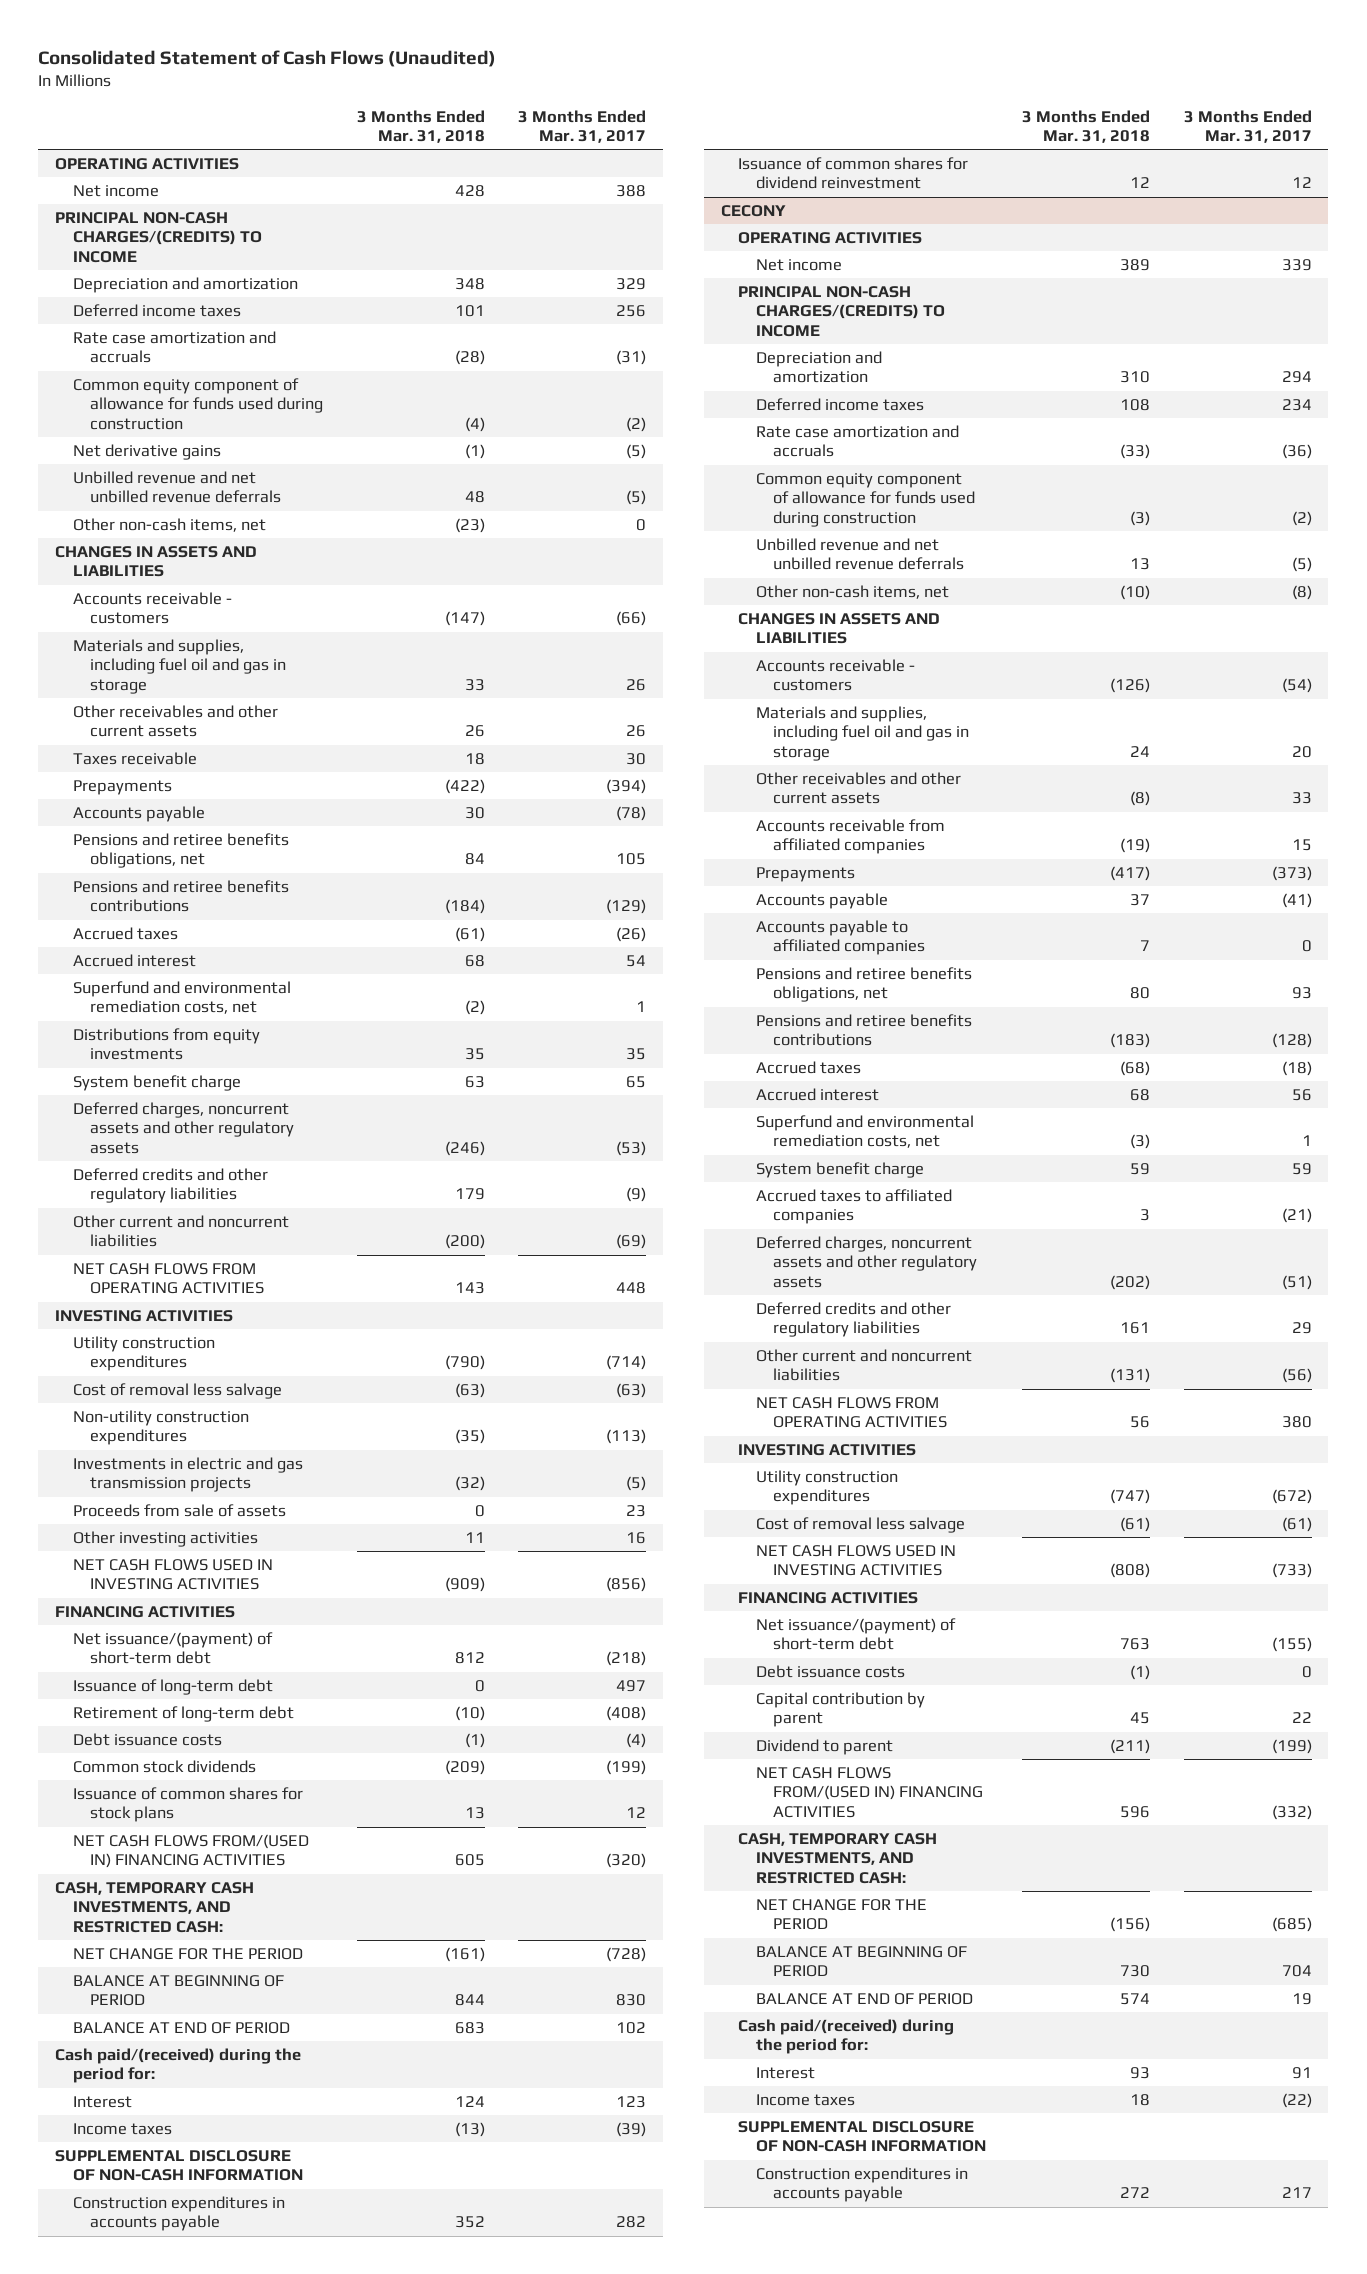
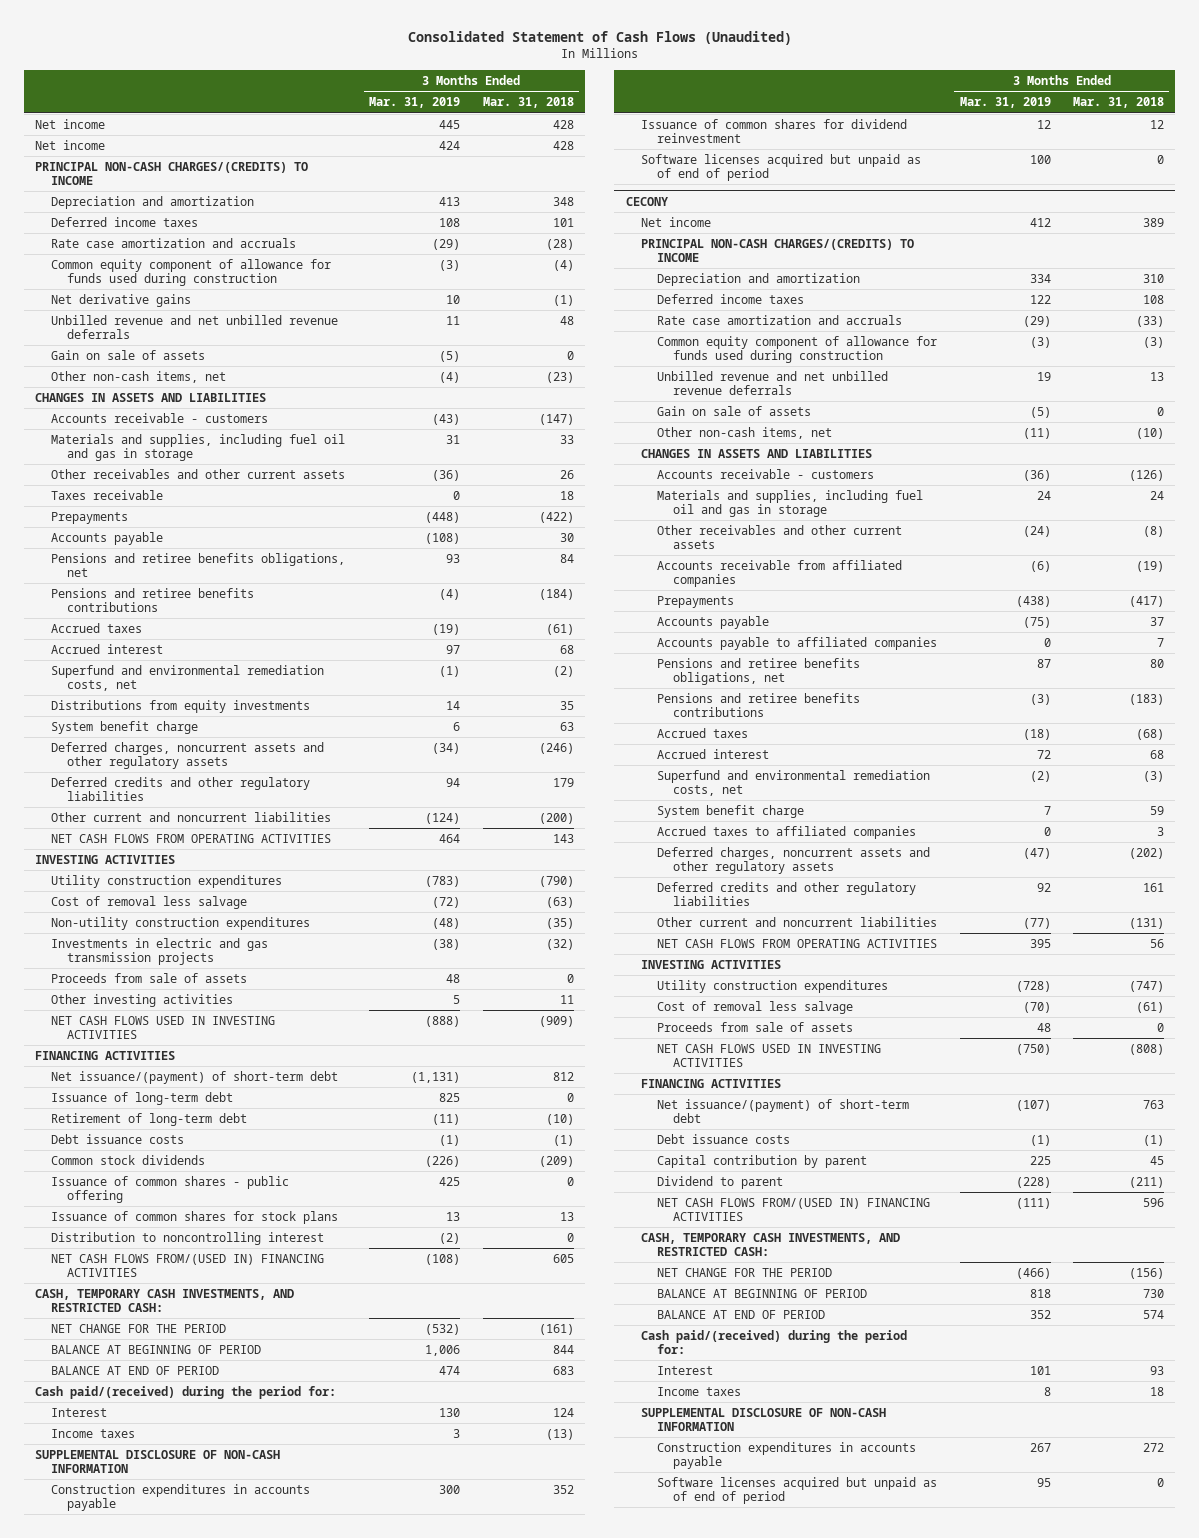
[518,109,647,144] 3 Months Ended Mar. 31, 2017 -> none
none -> [369,97,461,109] Mar. 31, 2019
[55,158,240,171] OPERATING ACTIVITIES -> none
none -> [35,139,106,150] Net income
none -> [51,349,206,360] Gain on sale of assets
none -> [51,1175,290,1203] Issuance of common shares - public offering
none -> [51,1231,325,1245] Distribution to noncontrolling interest
none -> [641,153,922,181] Software licenses acquired but unpaid as of end of period
[738,232,923,245] OPERATING ACTIVITIES -> none
none -> [657,405,812,416] Gain on sale of assets
none -> [657,1021,854,1032] Proceeds from sale of assets
none -> [657,1476,938,1504] Software licenses acquired but unpaid as of end of period

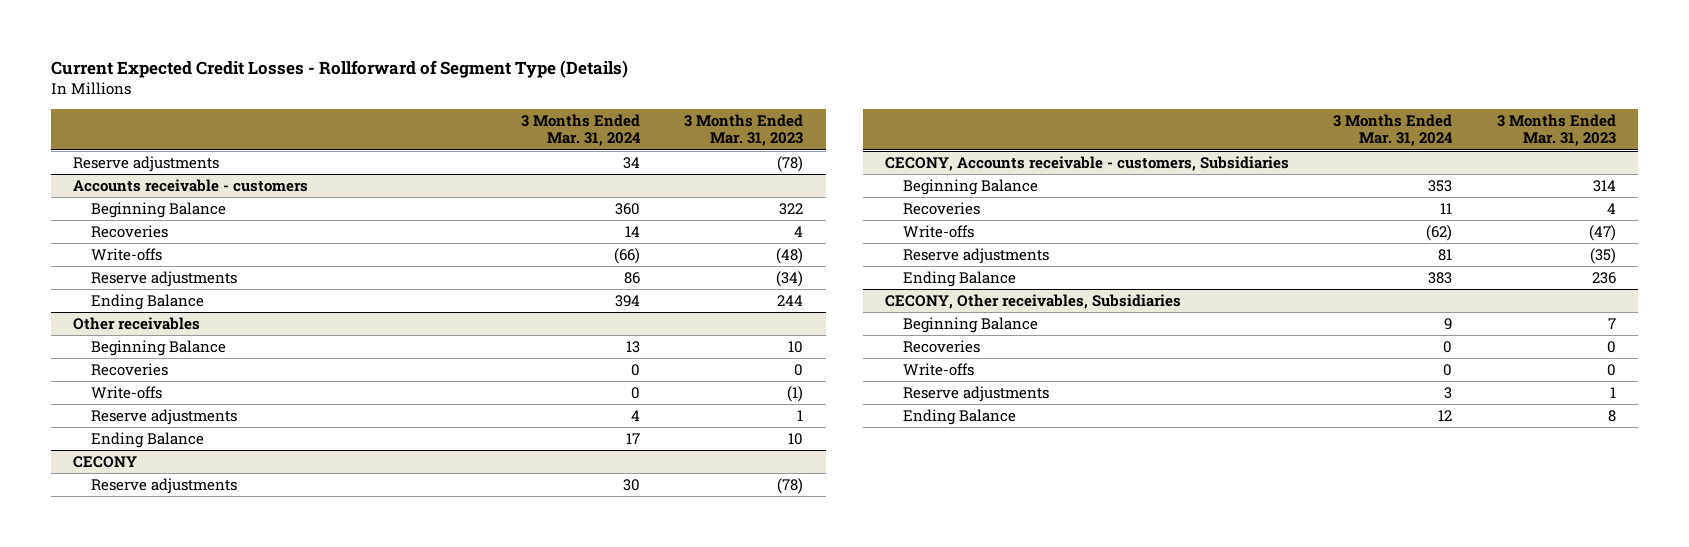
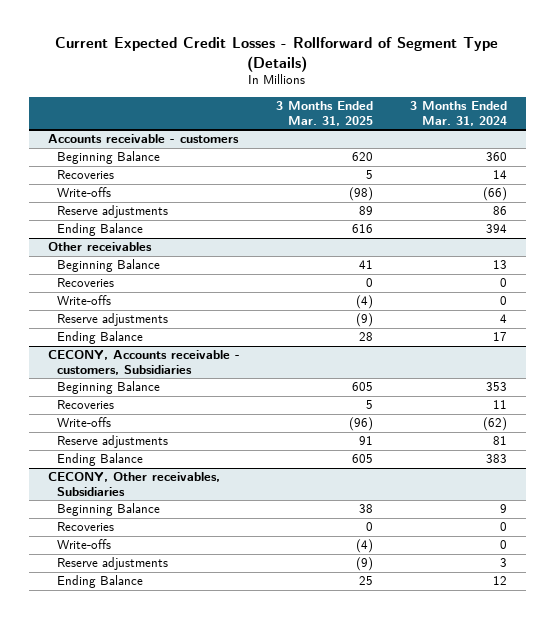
[684,113,804,147] 3 Months Ended Mar. 31, 2023 -> none
none -> [276,101,374,126] 3 Months Ended Mar. 31, 2025
[72,156,219,173] Reserve adjustments -> none
[72,456,137,469] CECONY -> none
[90,478,237,495] Reserve adjustments -> none

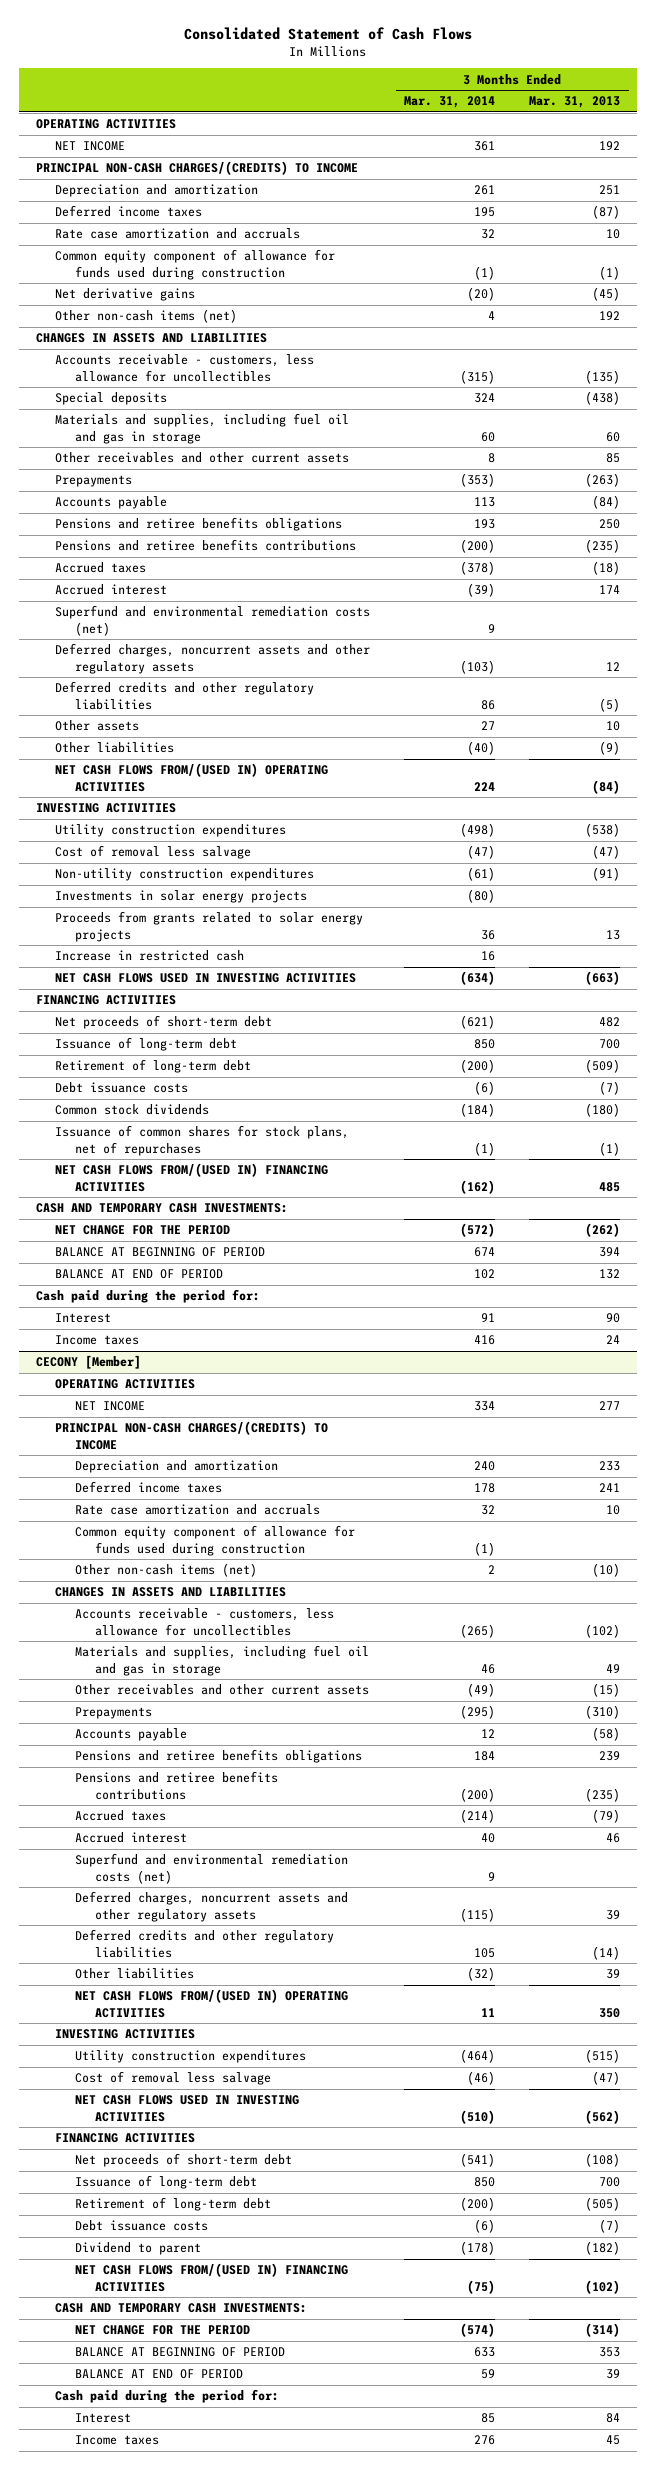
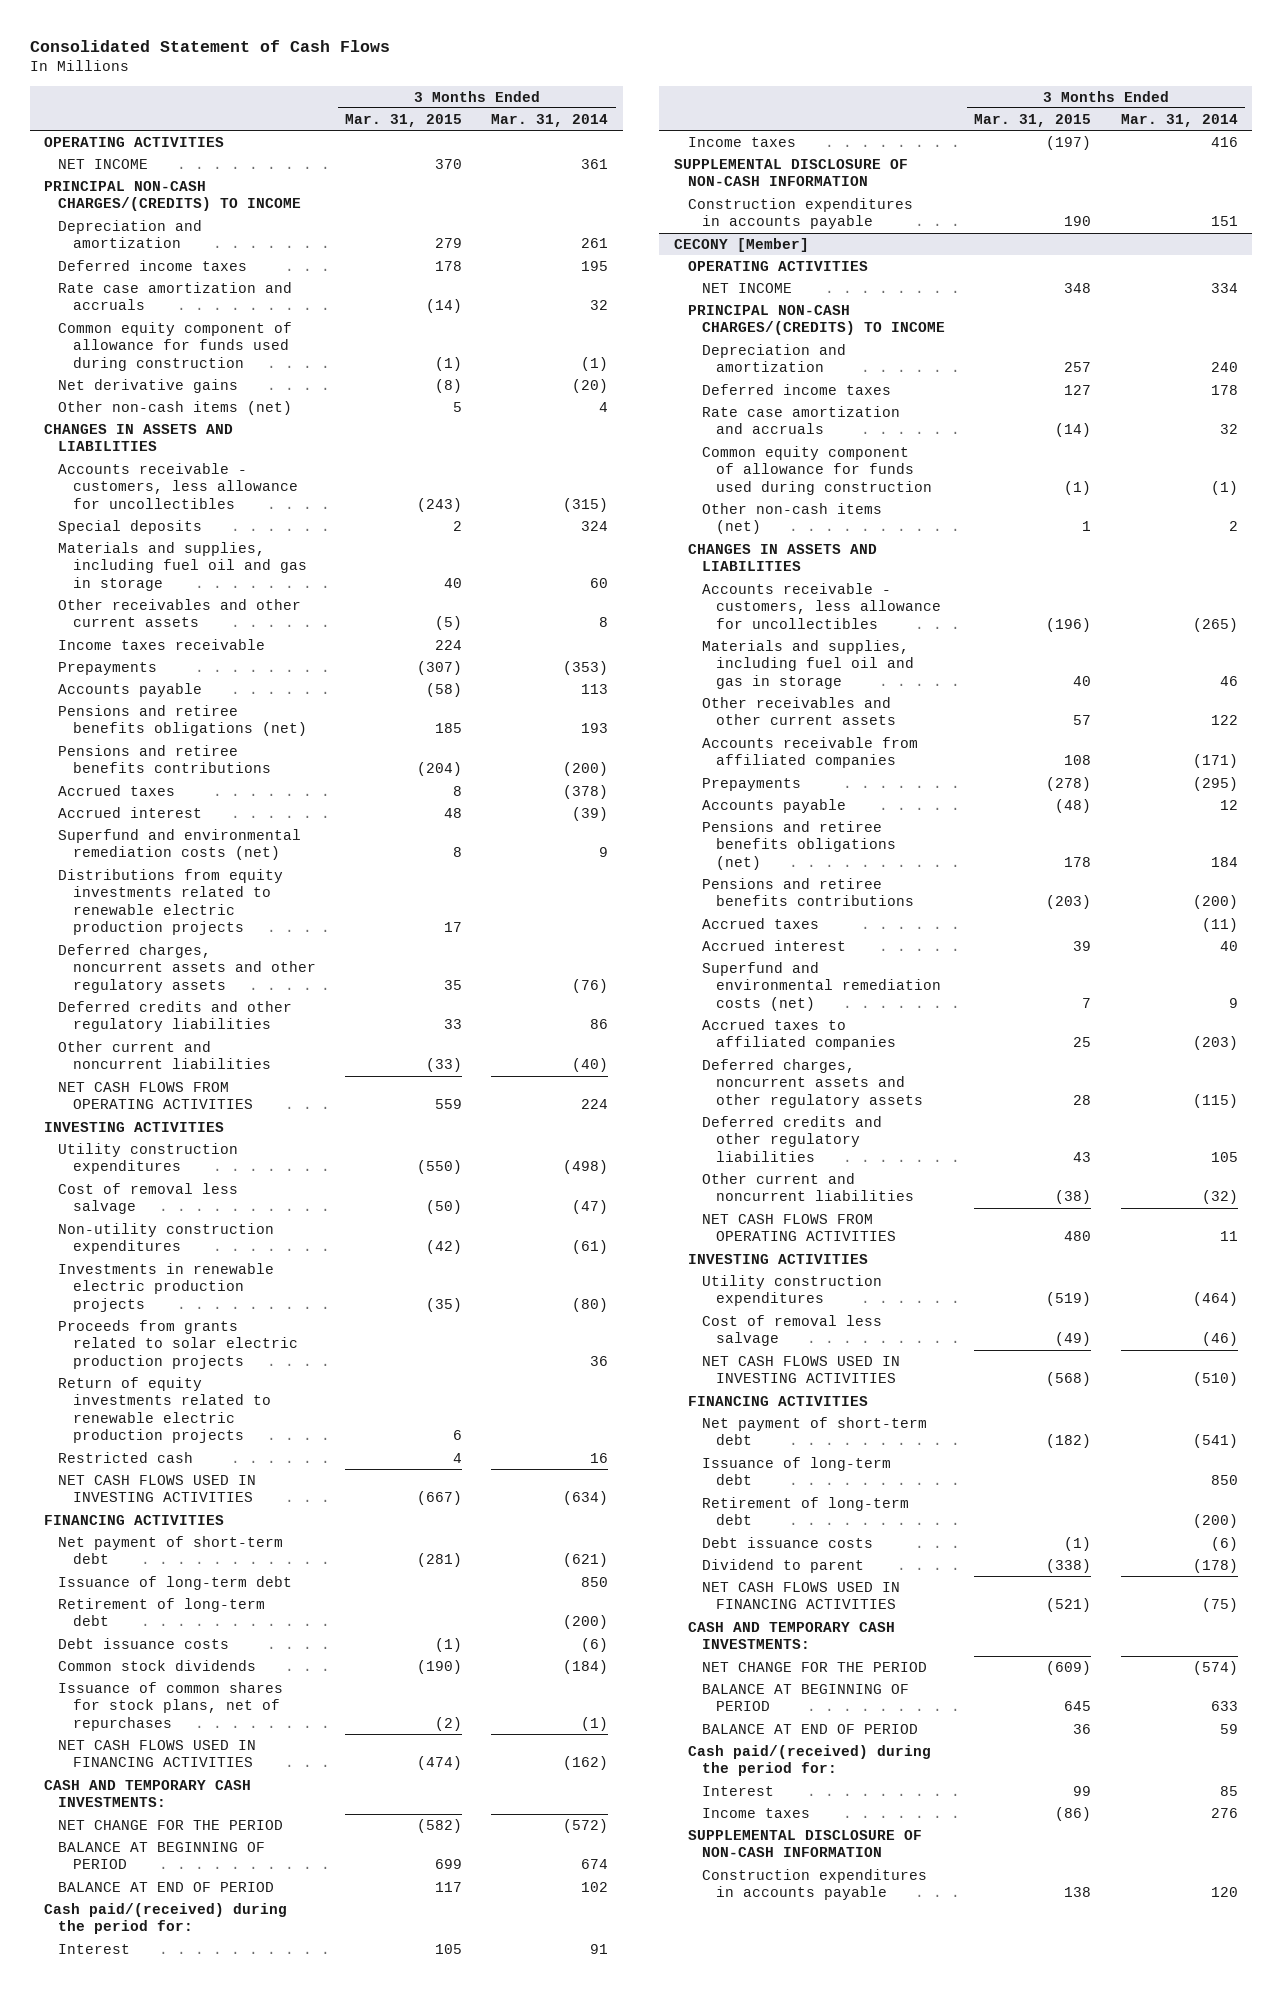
[529,96,621,109] Mar. 31, 2013 -> none
none -> [345,113,463,127] Mar. 31, 2015
none -> [58,638,266,650] Income taxes receivable
[55,517,343,532] Pensions and retiree benefits obligations -> [58,704,307,737] Pensions and retiree benefits obligations (net)
none -> [58,868,284,936] Distributions from equity investments related to renewable electric production projects
[460,659,496,674] (103) -> [572,978,609,993] (76)
[55,720,140,732] Other assets -> none
[55,742,175,754] Other liabilities -> [58,1040,271,1070] Other current and noncurrent liabilities
[55,763,329,792] NET CASH FLOWS FROM/(USED IN) OPERATING ACTIVITIES -> [58,1081,253,1110] NET CASH FLOWS FROM OPERATING ACTIVITIES
[55,890,308,904] Investments in solar energy projects -> [58,1262,275,1312] Investments in renewable electric production projects
[55,911,364,942] Proceeds from grants related to solar energy projects -> [58,1319,298,1369] Proceeds from grants related to solar electric production projects
none -> [58,1376,271,1444] Return of equity investments related to renewable electric production projects
[55,950,245,962] Increase in restricted cash -> [58,1451,194,1463] Restricted cash
[55,1015,273,1030] Net proceeds of short-term debt -> [58,1535,284,1565] Net payment of short-term debt
[55,1163,329,1192] NET CASH FLOWS FROM/(USED IN) FINANCING ACTIVITIES -> [58,1739,257,1768] NET CASH FLOWS USED IN FINANCING ACTIVITIES
[35,1289,260,1304] Cash paid during the period for: -> [44,1902,288,1935] Cash paid/(received) during the period for:
none -> [673,158,908,187] SUPPLEMENTAL DISCLOSURE OF NON-CASH INFORMATION
none -> [687,197,913,230] Construction expenditures in accounts payable
[467,1683,496,1698] (49) -> [1210,715,1238,726] 122
none -> [702,736,919,769] Accounts receivable from affiliated companies
[74,1749,362,1764] Pensions and retiree benefits obligations -> [702,820,897,870] Pensions and retiree benefits obligations (net)
[460,1809,496,1824] (214) -> [1201,917,1238,932] (11)
none -> [702,1018,897,1051] Accrued taxes to affiliated companies
[74,1968,194,1980] Other liabilities -> [702,1172,915,1202] Other current and noncurrent liabilities
[74,1989,348,2018] NET CASH FLOWS FROM/(USED IN) OPERATING ACTIVITIES -> [702,1213,897,1242] NET CASH FLOWS FROM OPERATING ACTIVITIES
[74,2153,292,2168] Net proceeds of short-term debt -> [702,1416,928,1446] Net payment of short-term debt
[74,2263,348,2292] NET CASH FLOWS FROM/(USED IN) FINANCING ACTIVITIES -> [702,1581,901,1610] NET CASH FLOWS USED IN FINANCING ACTIVITIES
[55,2389,280,2404] Cash paid during the period for: -> [687,1744,931,1777] Cash paid/(received) during the period for:
none -> [687,1829,922,1858] SUPPLEMENTAL DISCLOSURE OF NON-CASH INFORMATION
none -> [702,1868,928,1901] Construction expenditures in accounts payable

